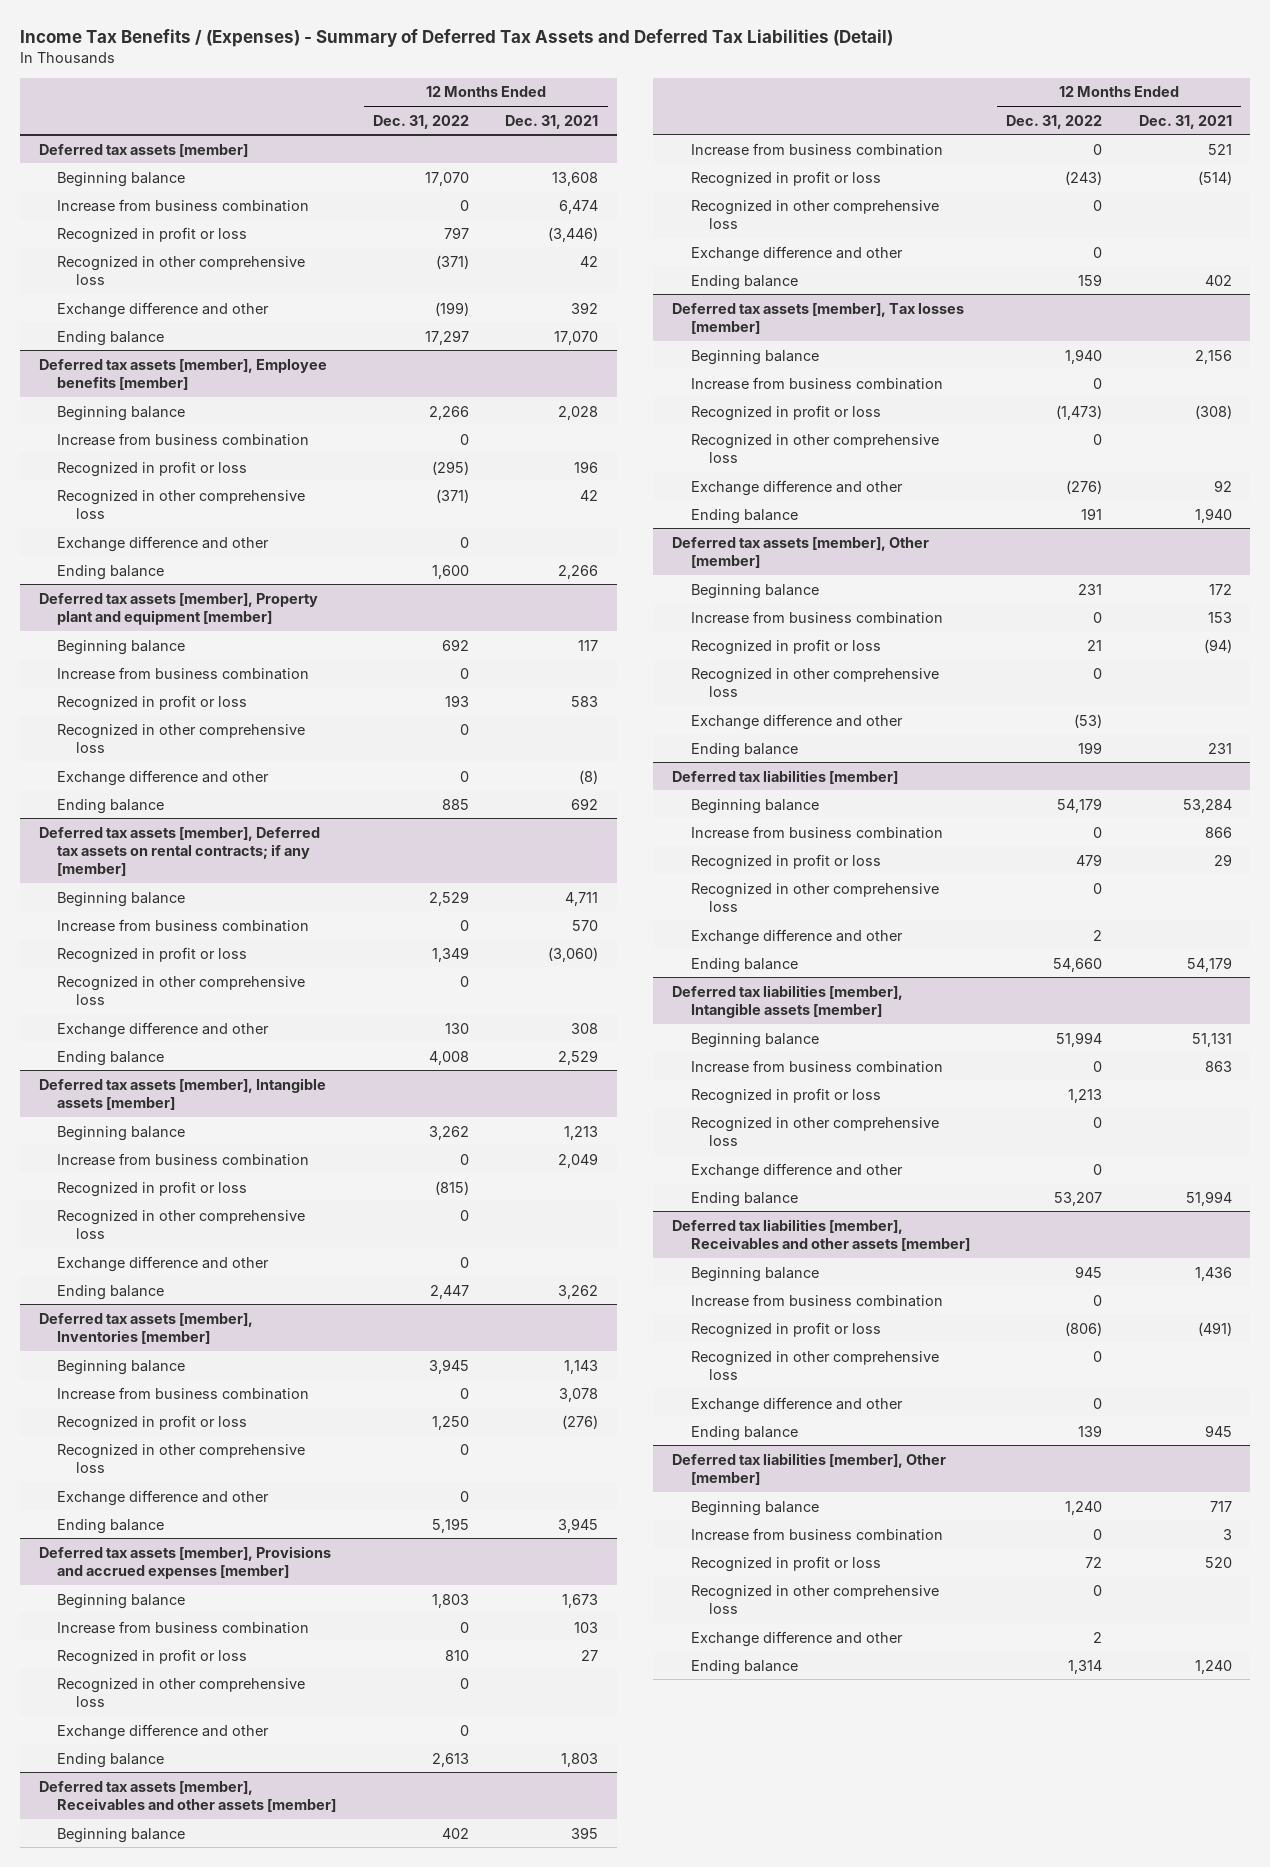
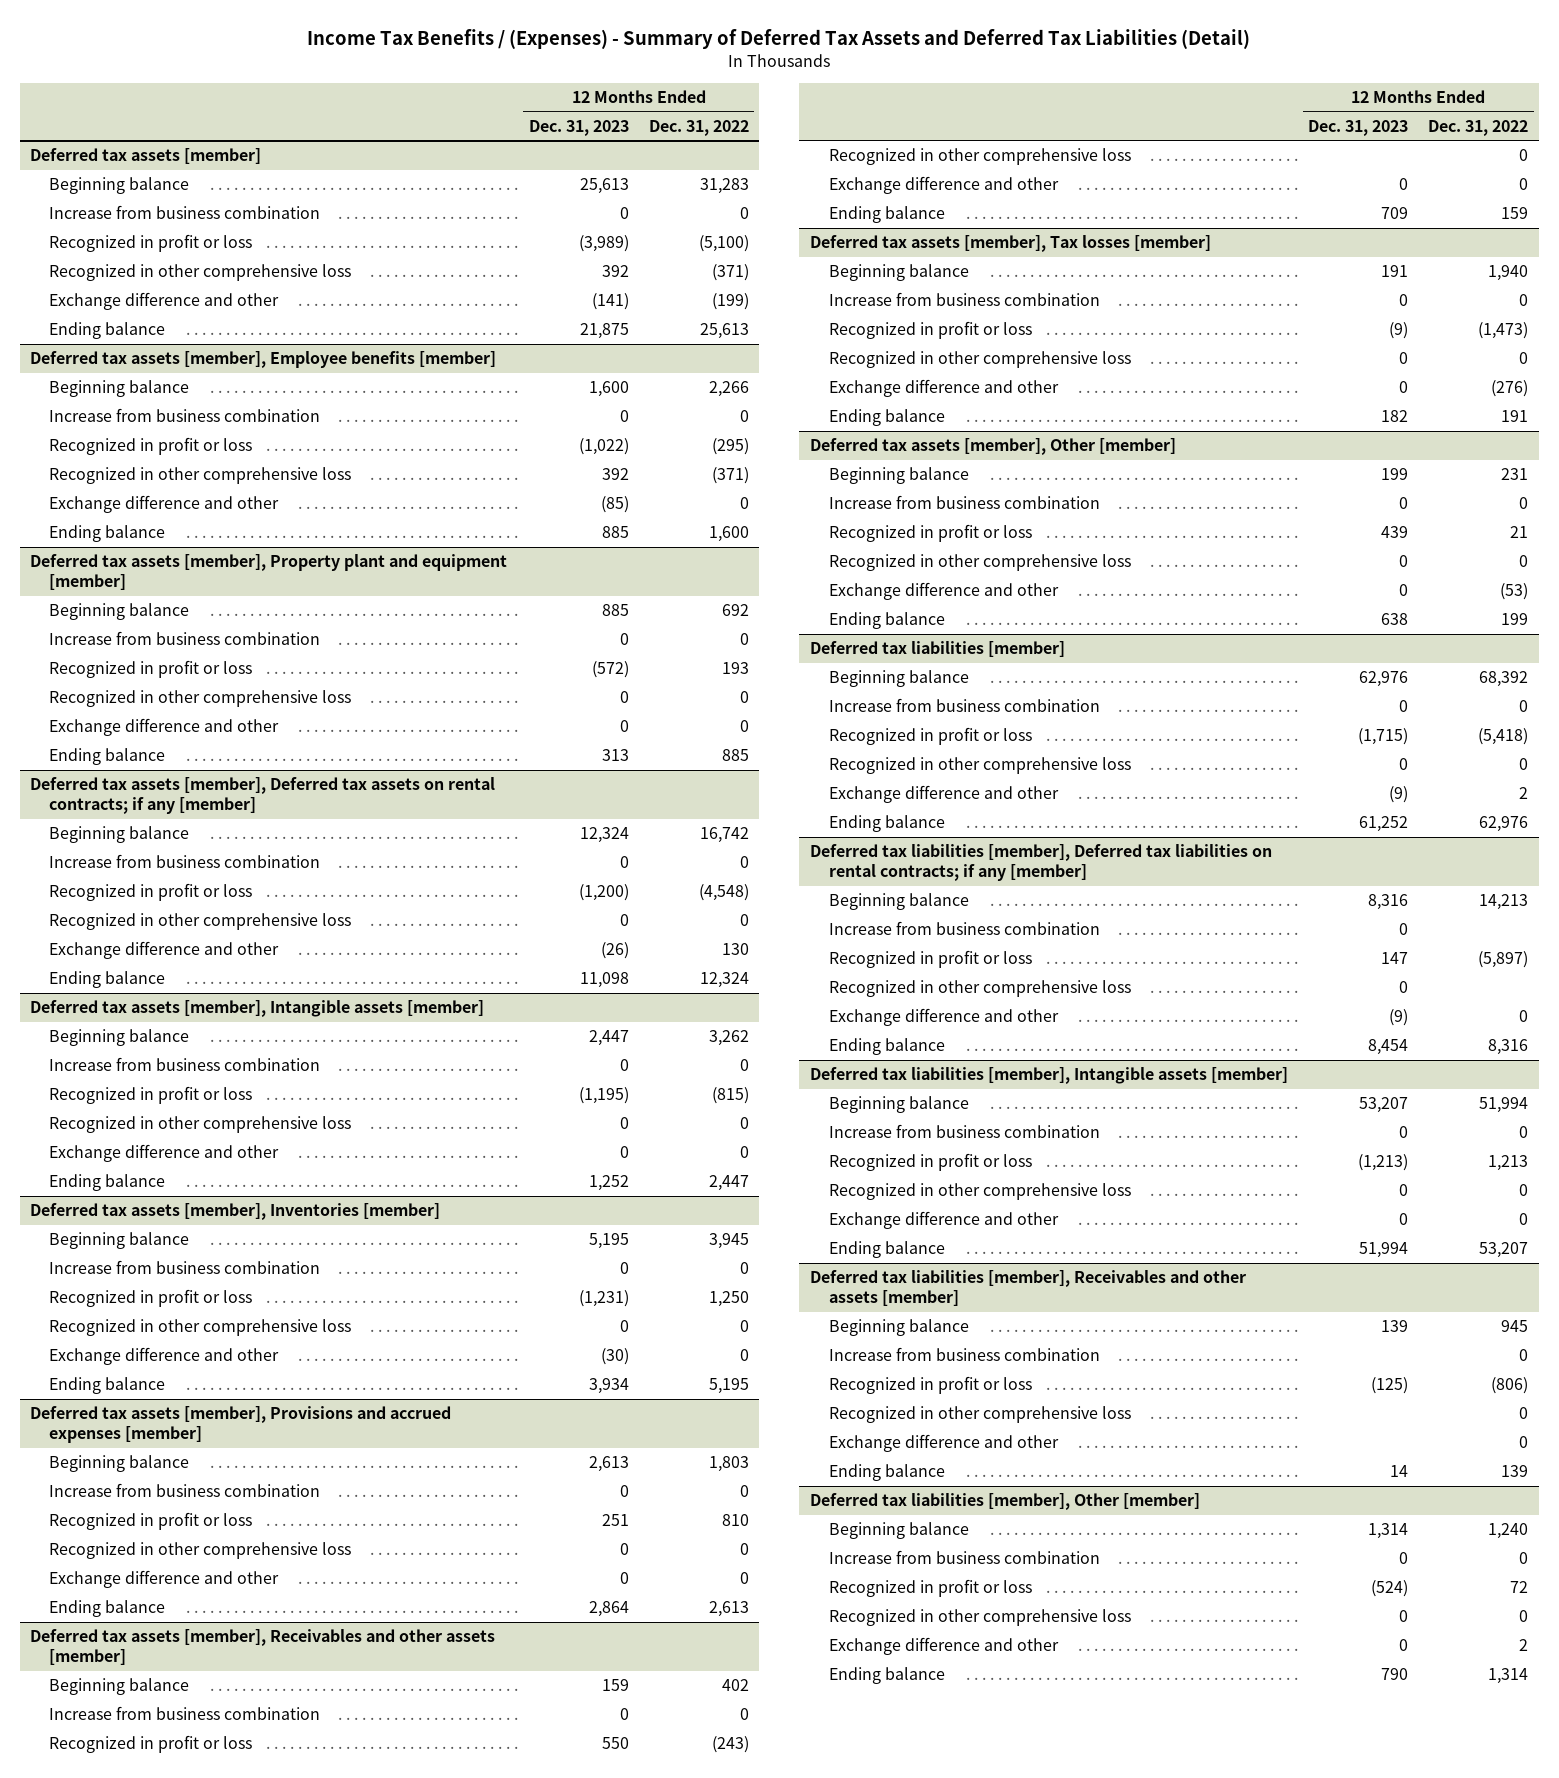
[505,114,599,129] Dec. 31, 2021 -> none
none -> [528,119,629,136] Dec. 31, 2023
[424,171,469,186] 17,070 -> [699,178,749,195] 31,283
[443,226,469,239] 797 -> [698,235,749,253] (5,100)
[424,329,469,345] 17,297 -> [699,323,749,340] 25,613
[428,890,469,906] 2,529 -> [699,827,749,844] 16,742
[431,946,469,962] 1,349 -> [698,884,749,902] (4,548)
[428,1050,469,1065] 4,008 -> [699,972,749,989] 12,324
[1057,797,1103,813] 54,179 -> [1479,671,1529,688] 68,392
[1076,853,1103,866] 479 -> [1478,728,1529,746] (5,418)
[1053,957,1103,972] 54,660 -> [1479,816,1529,833] 62,976
none -> [809,844,1272,882] Deferred tax liabilities [member], Deferred tax liabilities on rental contracts; if any [member]
none -> [828,893,969,911] Beginning balance
none -> [828,921,1100,936] Increase from business combination
none -> [828,950,1032,969] Recognized in profit or loss
none -> [828,980,1131,998] Recognized in other comprehensive loss
none -> [828,1008,1059,1027] Exchange difference and other
none -> [828,1038,945,1056] Ending balance

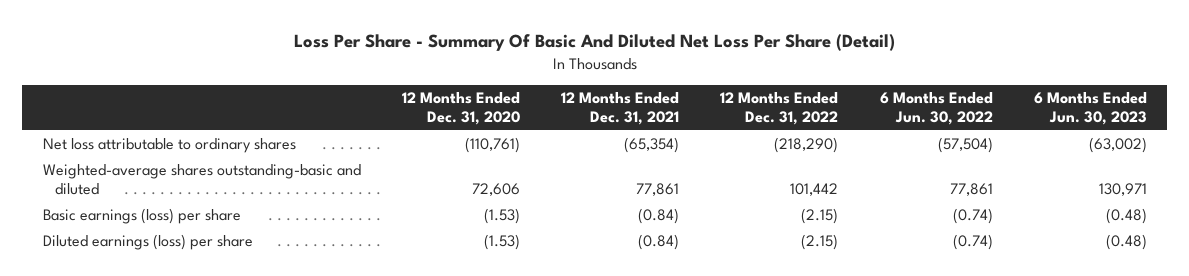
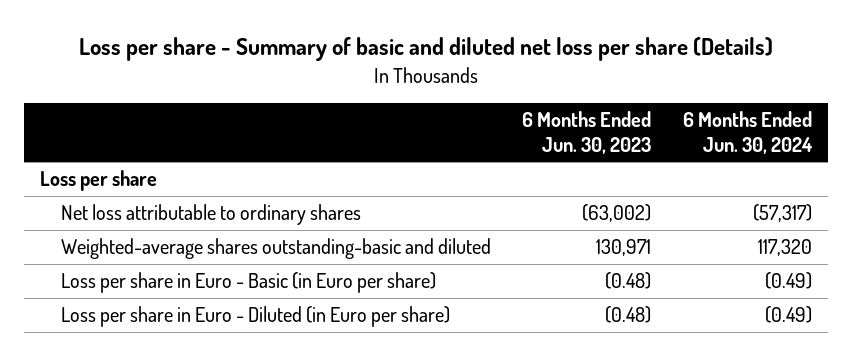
[293,34,895,52] Loss Per Share - Summary Of Basic And Diluted Net Loss Per Share (Detail) -> [78,37,773,62] Loss per share - Summary of basic and diluted net loss per share (Details)
[401,92,520,126] 12 Months Ended Dec. 31, 2020 -> none
[561,92,680,126] 12 Months Ended Dec. 31, 2021 -> none
[720,92,839,126] 12 Months Ended Dec. 31, 2022 -> none
[879,92,993,126] 6 Months Ended Jun. 30, 2022 -> none
none -> [682,111,813,154] 6 Months Ended Jun. 30, 2024
none -> [39,170,157,192] Loss per share
[42,208,241,225] Basic earnings (loss) per share -> [60,272,436,294] Loss per share in Euro - Basic (in Euro per share)
[42,234,253,251] Diluted earnings (loss) per share -> [60,306,450,328] Loss per share in Euro - Diluted (in Euro per share)

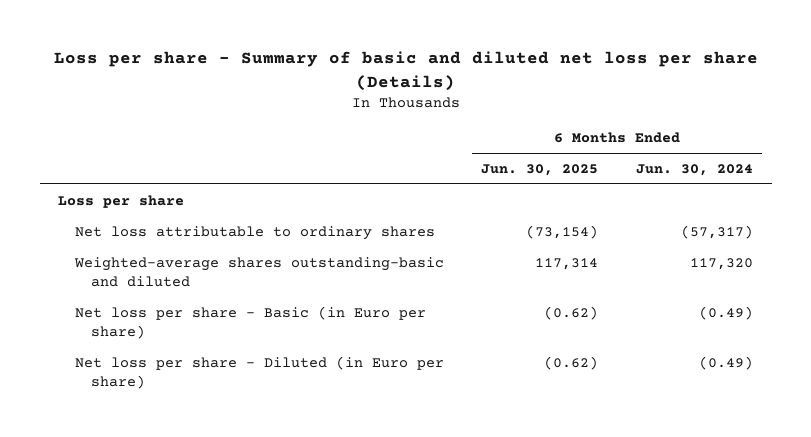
[522,111,652,154] 6 Months Ended Jun. 30, 2023 -> none
none -> [481,163,599,176] Jun. 30, 2025
[60,272,436,294] Loss per share in Euro - Basic (in Euro per share) -> [74,305,426,339] Net loss per share - Basic (in Euro per share)
[60,306,450,328] Loss per share in Euro - Diluted (in Euro per share) -> [74,355,444,389] Net loss per share - Diluted (in Euro per share)

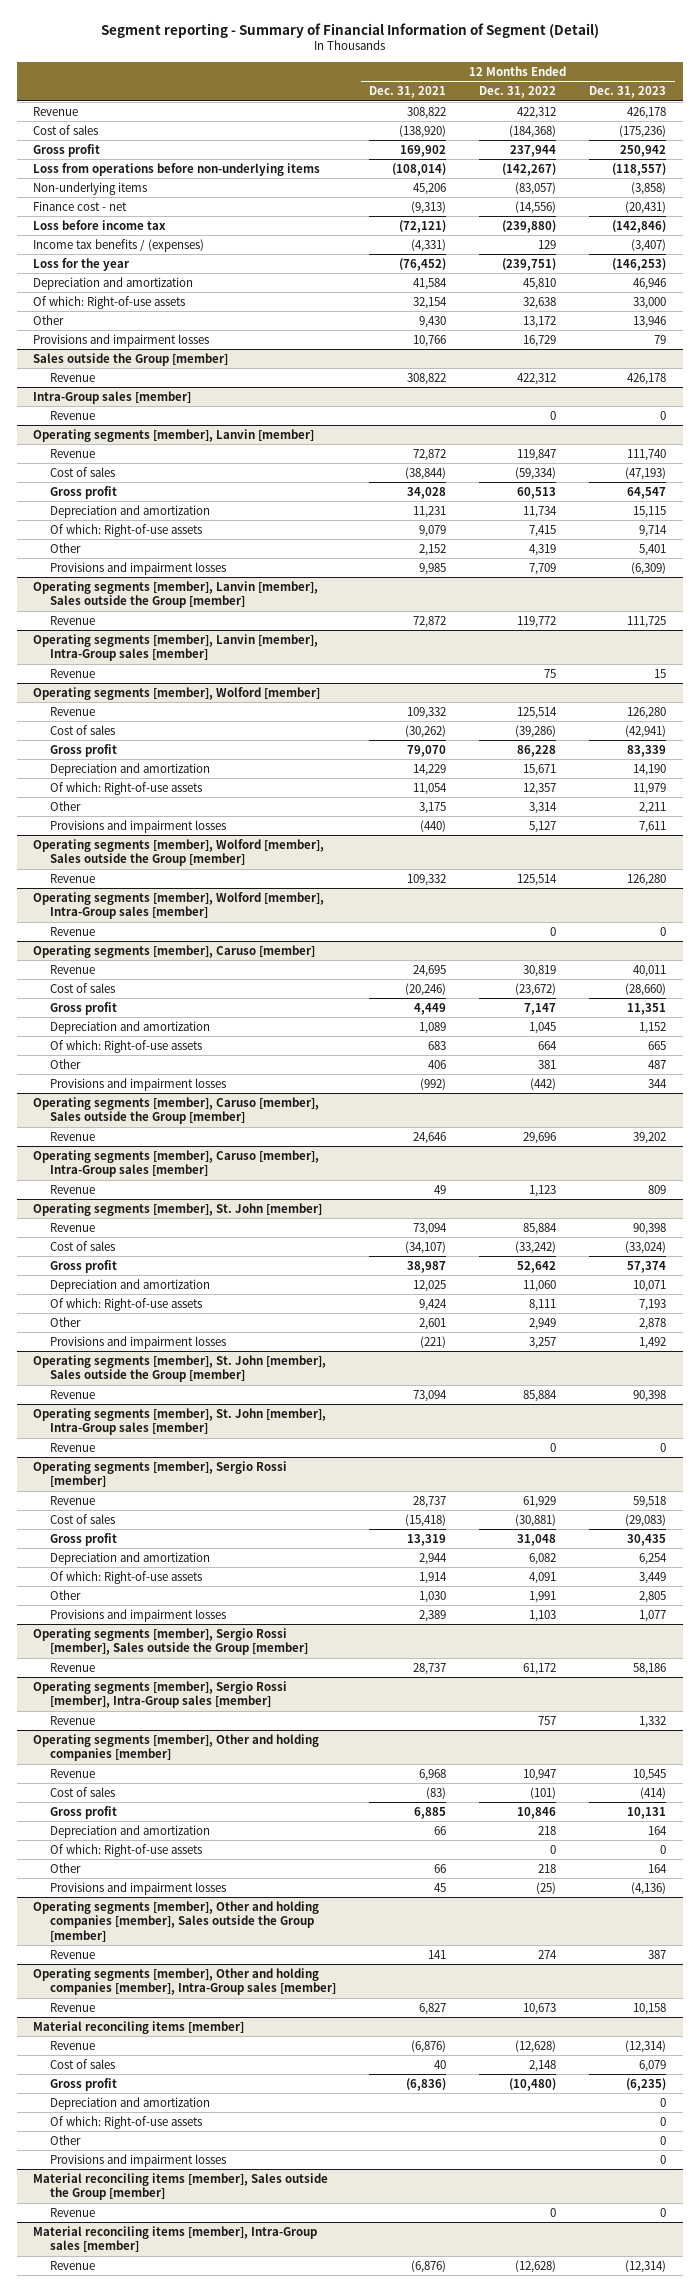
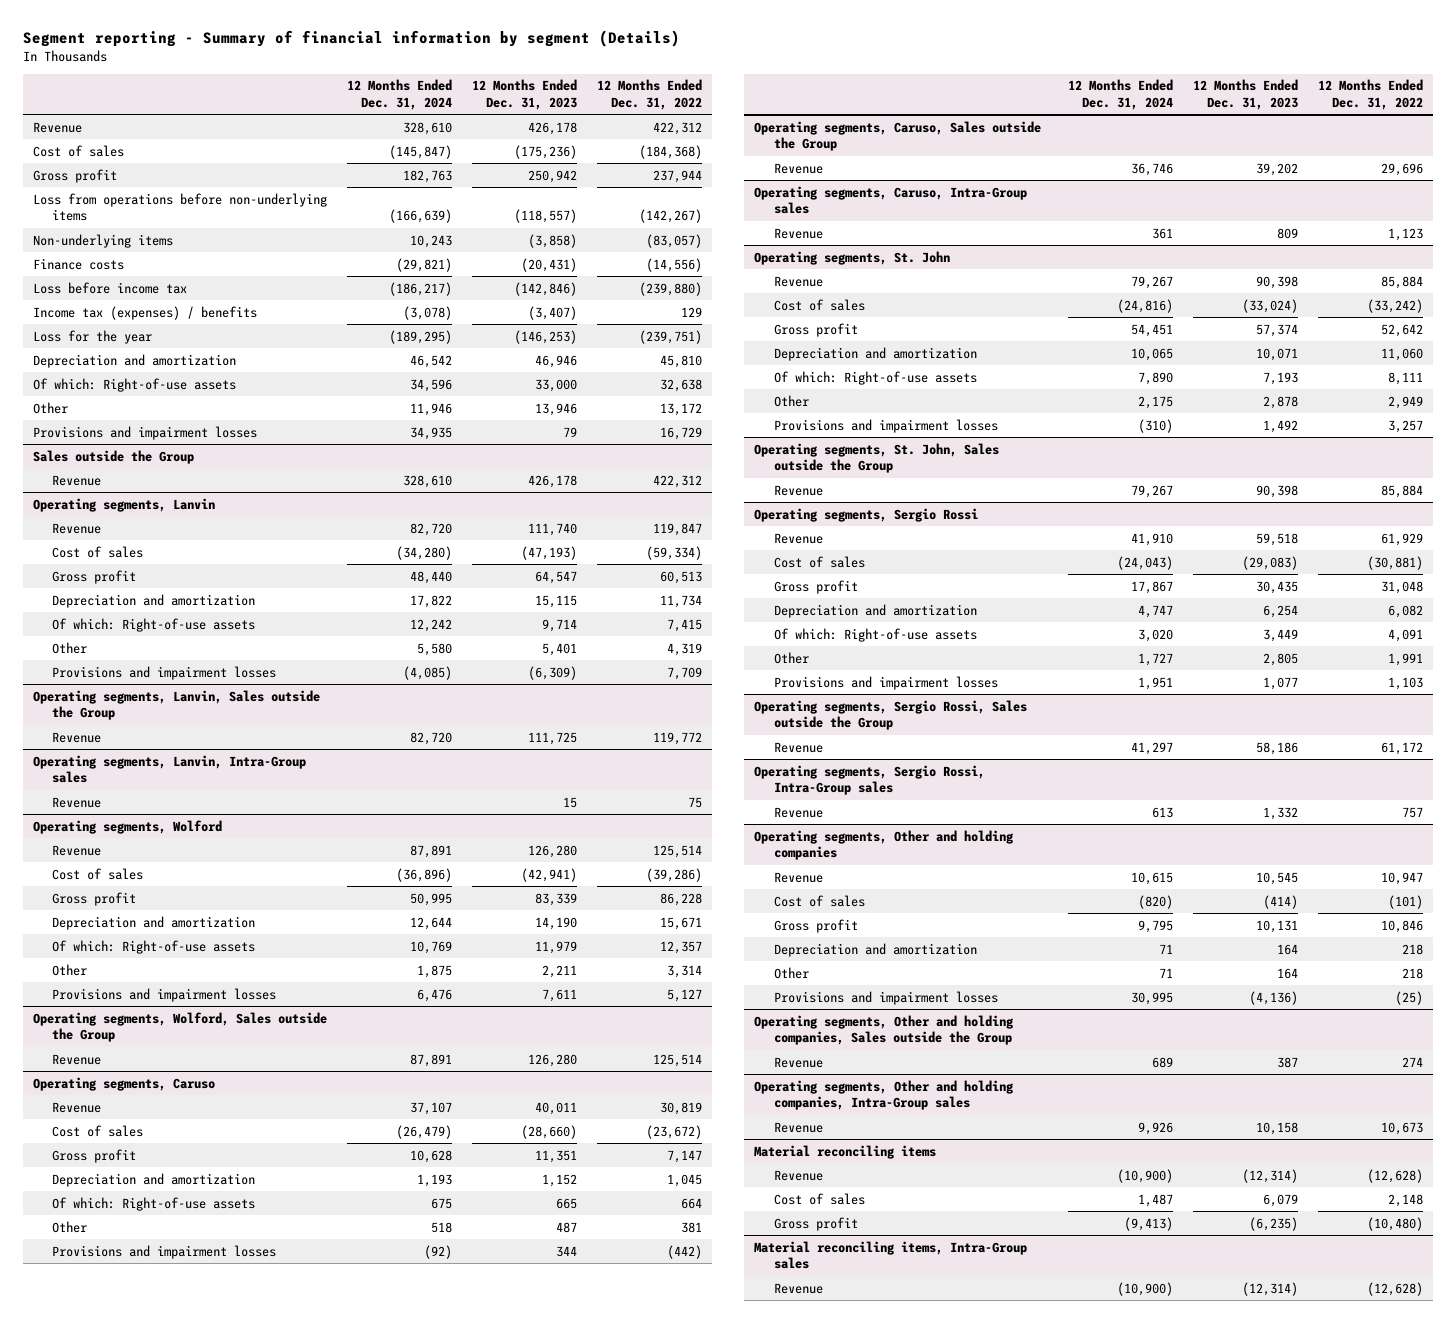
[100,22,599,38] Segment reporting - Summary of Financial Information of Segment (Detail) -> [22,30,680,48] Segment reporting - Summary of financial information by segment (Details)
[369,86,447,99] Dec. 31, 2021 -> none
none -> [346,79,452,110] 12 Months Ended Dec. 31, 2024
[33,200,128,211] Finance cost - net -> [32,257,124,270] Finance costs
[33,238,205,252] Income tax benefits / (expenses) -> [32,305,257,320] Income tax (expenses) / benefits
[33,352,229,366] Sales outside the Group [member] -> [32,449,194,464] Sales outside the Group
[33,390,192,404] Intra-Group sales [member] -> none
[50,410,96,420] Revenue -> none
[33,428,315,442] Operating segments [member], Lanvin [member] -> [32,497,215,512] Operating segments, Lanvin
[33,580,319,609] Operating segments [member], Lanvin [member], Sales outside the Group [member] -> [32,689,320,721] Operating segments, Lanvin, Sales outside the Group
[33,633,319,662] Operating segments [member], Lanvin [member], Intra-Group sales [member] -> [32,754,306,784] Operating segments, Lanvin, Intra-Group sales
[33,686,321,700] Operating segments [member], Wolford [member] -> [32,819,222,834] Operating segments, Wolford
[33,838,325,867] Operating segments [member], Wolford [member], Sales outside the Group [member] -> [32,1011,327,1043] Operating segments, Wolford, Sales outside the Group
[33,891,325,920] Operating segments [member], Wolford [member], Intra-Group sales [member] -> none
[50,926,96,936] Revenue -> none
[33,944,316,958] Operating segments [member], Caruso [member] -> [32,1076,215,1091] Operating segments, Caruso
[33,1096,320,1125] Operating segments [member], Caruso [member], Sales outside the Group [member] -> [754,120,1042,152] Operating segments, Caruso, Sales outside the Group
[33,1149,320,1178] Operating segments [member], Caruso [member], Intra-Group sales [member] -> [754,185,1028,215] Operating segments, Caruso, Intra-Group sales
[33,1202,323,1216] Operating segments [member], St. John [member] -> [754,250,951,265] Operating segments, St. John
[33,1354,327,1383] Operating segments [member], St. John [member], Sales outside the Group [member] -> [754,442,1000,474] Operating segments, St. John, Sales outside the Group
[33,1407,327,1436] Operating segments [member], St. John [member], Intra-Group sales [member] -> none
[50,1442,96,1452] Revenue -> none
[33,1460,288,1488] Operating segments [member], Sergio Rossi [member] -> [754,507,979,522] Operating segments, Sergio Rossi
[33,1627,309,1656] Operating segments [member], Sergio Rossi [member], Sales outside the Group [member] -> [754,699,1028,731] Operating segments, Sergio Rossi, Sales outside the Group
[33,1680,288,1709] Operating segments [member], Sergio Rossi [member], Intra-Group sales [member] -> [754,764,986,796] Operating segments, Sergio Rossi, Intra-Group sales
[33,1733,320,1762] Operating segments [member], Other and holding companies [member] -> [754,829,1015,861] Operating segments, Other and holding companies
[50,1843,203,1857] Of which: Right-of-use assets -> none
[33,1900,320,1943] Operating segments [member], Other and holding companies [member], Sales outside the Group [member] -> [754,1014,1015,1046] Operating segments, Other and holding companies, Sales outside the Group
[33,1967,337,1996] Operating segments [member], Other and holding companies [member], Intra-Group sales [member] -> [754,1079,1015,1111] Operating segments, Other and holding companies, Intra-Group sales
[33,2020,245,2034] Material reconciling items [member] -> [754,1144,937,1159] Material reconciling items
[50,2096,211,2110] Depreciation and amortization -> none
[50,2115,203,2129] Of which: Right-of-use assets -> none
[50,2134,82,2145] Other -> none
[50,2153,227,2167] Provisions and impairment losses -> none
[33,2172,329,2201] Material reconciling items [member], Sales outside the Group [member] -> none
[50,2207,96,2217] Revenue -> none
[33,2225,318,2253] Material reconciling items [member], Intra-Group sales [member] -> [754,1240,1028,1270] Material reconciling items, Intra-Group sales

